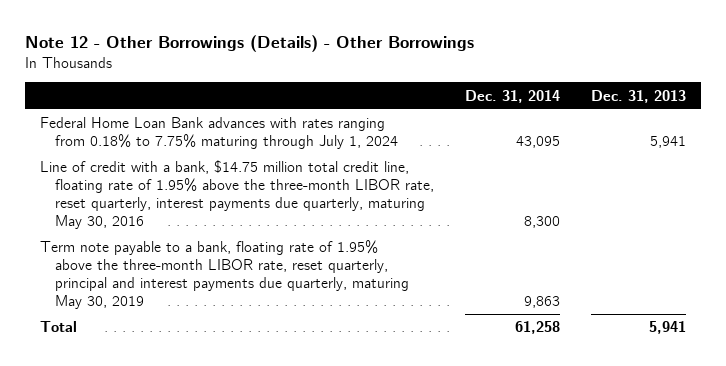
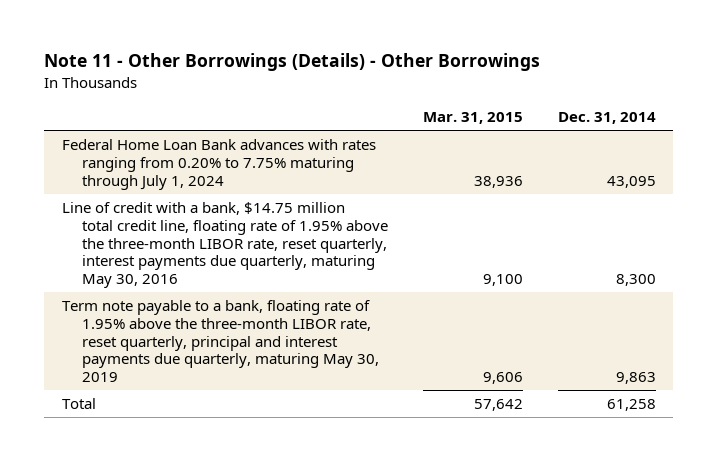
[24,34,474,52] Note 12 - Other Borrowings (Details) - Other Borrowings -> [44,53,541,72] Note 11 - Other Borrowings (Details) - Other Borrowings
[590,89,686,103] Dec. 31, 2013 -> none
none -> [423,111,524,124] Mar. 31, 2015
[40,117,399,150] Federal Home Loan Bank advances with rates ranging from 0.18% to 7.75% maturing through July 1, 2024 -> [61,139,376,190] Federal Home Loan Bank advances with rates ranging from 0.20% to 7.75% maturing through July 1, 2024

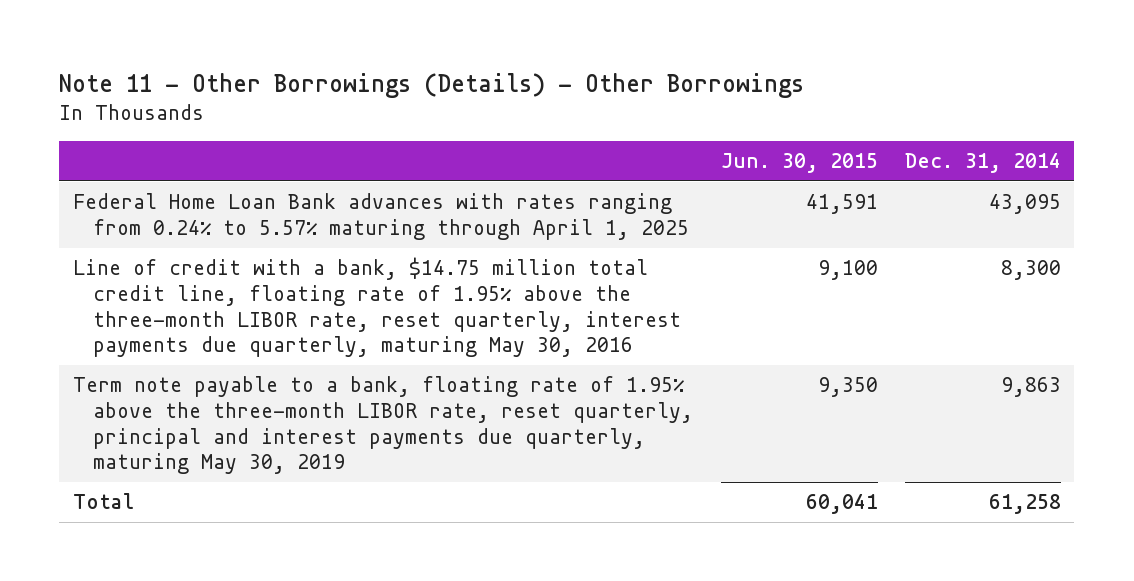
[423,111,524,124] Mar. 31, 2015 -> none
none -> [720,153,878,174] Jun. 30, 2015
[61,139,376,190] Federal Home Loan Bank advances with rates ranging from 0.20% to 7.75% maturing through July 1, 2024 -> [72,193,690,240] Federal Home Loan Bank advances with rates ranging from 0.24% to 5.57% maturing through April 1, 2025

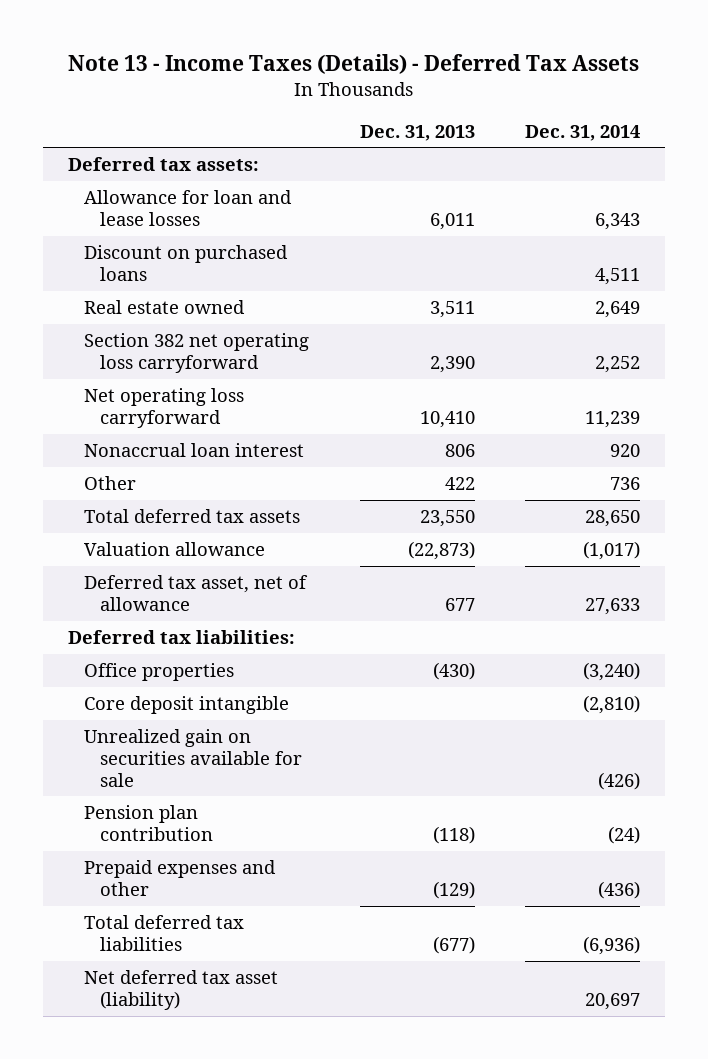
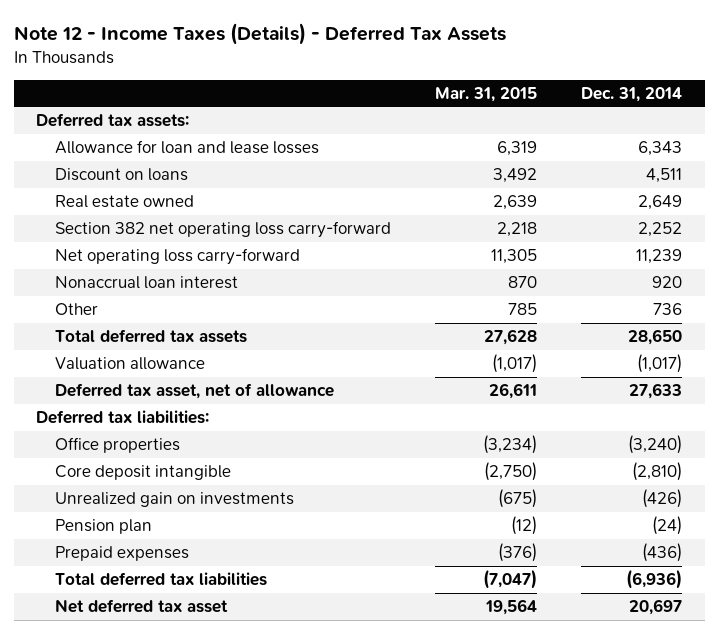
[67,54,639,75] Note 13 - Income Taxes (Details) - Deferred Tax Assets -> [14,23,507,46] Note 12 - Income Taxes (Details) - Deferred Tax Assets
[359,124,475,141] Dec. 31, 2013 -> none
none -> [435,86,538,102] Mar. 31, 2015
[84,245,289,281] Discount on purchased loans -> [54,167,188,181] Discount on loans
[84,333,310,373] Section 382 net operating loss carryforward -> [54,220,391,238] Section 382 net operating loss carry-forward
[84,388,245,428] Net operating loss carryforward -> [54,247,300,265] Net operating loss carry-forward
[84,729,303,787] Unrealized gain on securities available for sale -> [54,491,294,507] Unrealized gain on investments
[84,805,214,841] Pension plan contribution -> [54,518,152,534] Pension plan
[84,860,277,896] Prepaid expenses and other -> [54,545,189,561] Prepaid expenses
[84,970,279,1010] Net deferred tax asset (liability) -> [54,598,228,613] Net deferred tax asset

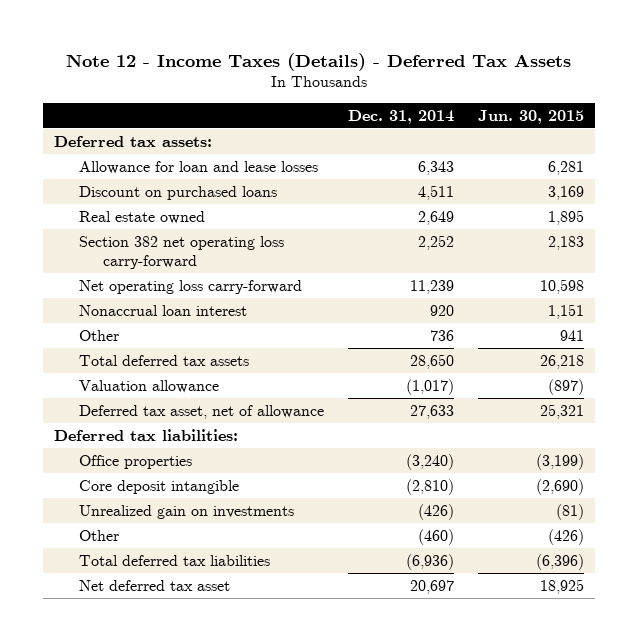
[435,86,538,102] Mar. 31, 2015 -> none
none -> [477,109,584,124] Jun. 30, 2015
[54,167,188,181] Discount on loans -> [78,185,277,200] Discount on purchased loans
[54,518,152,534] Pension plan -> none
[54,545,189,561] Prepaid expenses -> none
none -> [78,529,119,541] Other

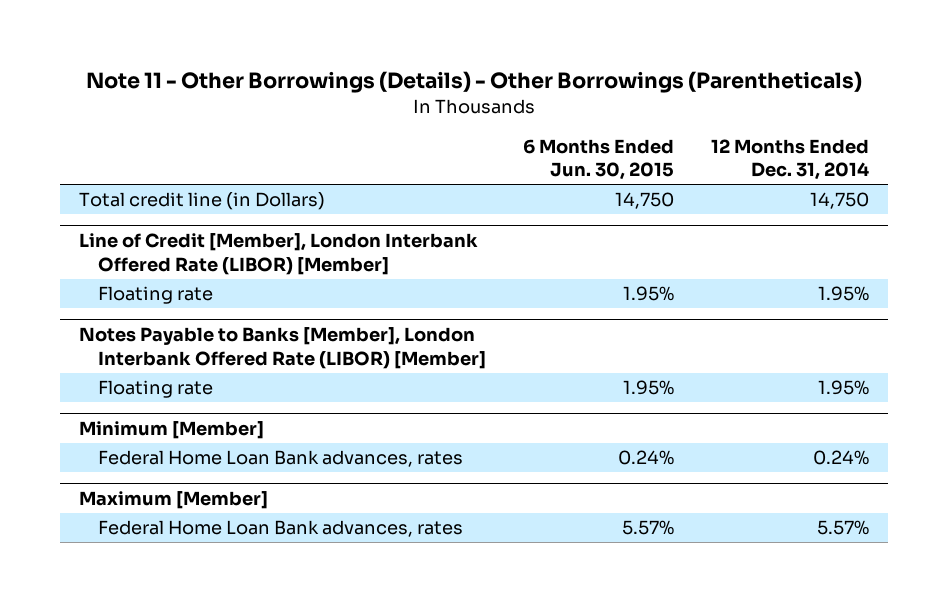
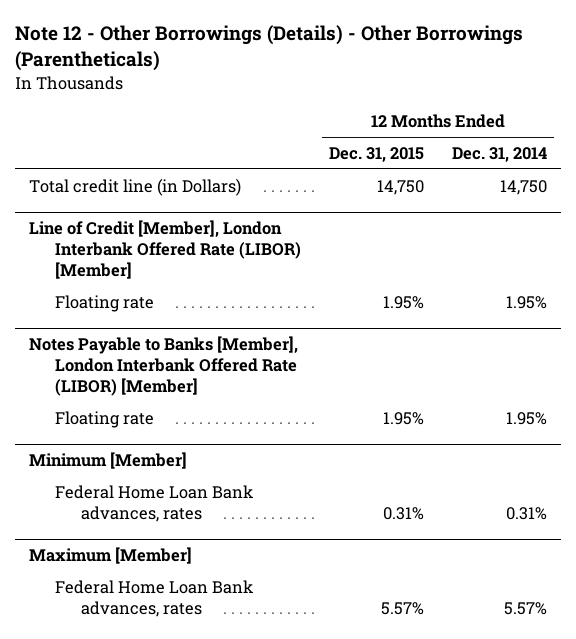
[86,71,863,94] Note 11 - Other Borrowings (Details) - Other Borrowings (Parentheticals) -> [14,25,523,72] Note 12 - Other Borrowings (Details) - Other Borrowings (Parentheticals)
[523,138,675,181] 6 Months Ended Jun. 30, 2015 -> none
none -> [329,147,425,163] Dec. 31, 2015
[813,450,870,466] 0.24% -> [506,506,548,520] 0.31%

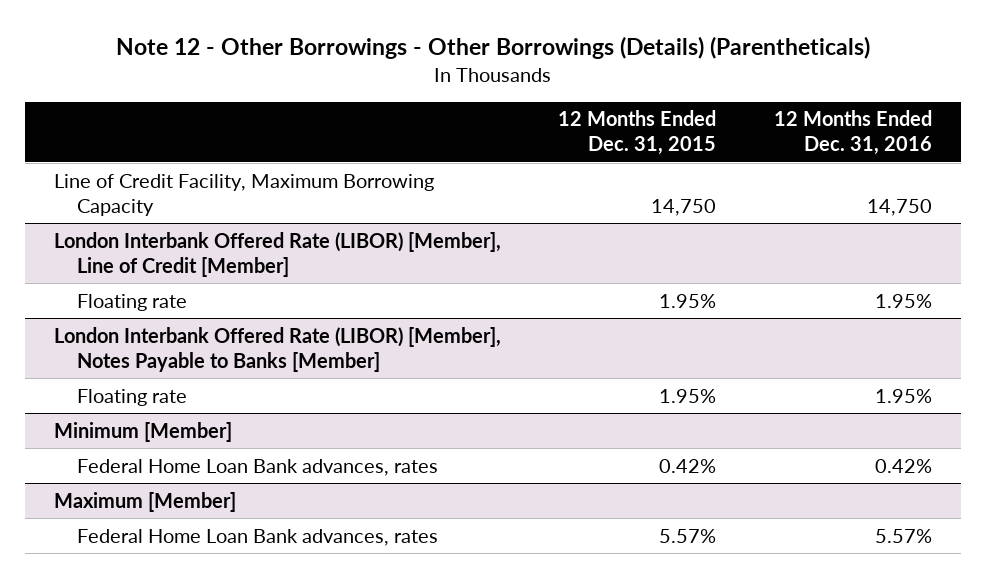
[14,25,523,72] Note 12 - Other Borrowings (Details) - Other Borrowings (Parentheticals) -> [115,36,870,60] Note 12 - Other Borrowings - Other Borrowings (Details) (Parentheticals)
[452,147,548,163] Dec. 31, 2014 -> none
none -> [774,110,933,156] 12 Months Ended Dec. 31, 2016
[28,177,241,196] Total credit line (in Dollars) -> [53,173,434,216] Line of Credit Facility, Maximum Borrowing Capacity
[28,220,301,280] Line of Credit [Member], London Interbank Offered Rate (LIBOR) [Member] -> [53,231,501,277] London Interbank Offered Rate (LIBOR) [Member], Line of Credit [Member]
[28,336,298,397] Notes Payable to Banks [Member], London Interbank Offered Rate (LIBOR) [Member] -> [53,326,501,372] London Interbank Offered Rate (LIBOR) [Member], Notes Payable to Banks [Member]
[383,506,425,520] 0.31% -> [659,458,717,473] 0.42%

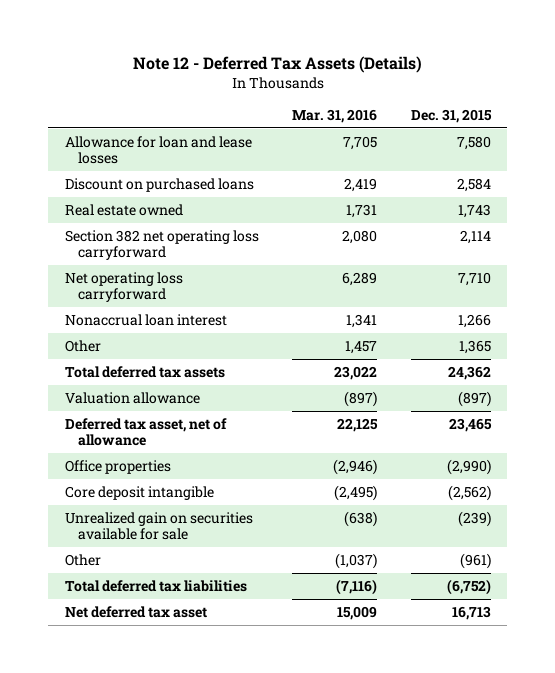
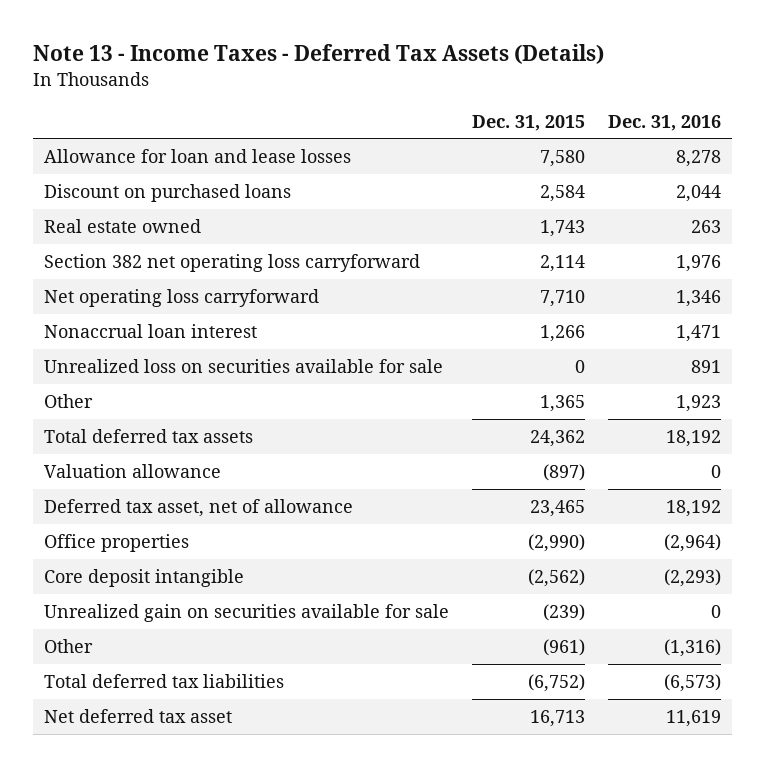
[132,56,422,74] Note 12 - Deferred Tax Assets (Details) -> [32,44,604,65] Note 13 - Income Taxes - Deferred Tax Assets (Details)
[292,108,378,123] Mar. 31, 2016 -> none
none -> [607,114,721,131] Dec. 31, 2016
none -> [44,358,444,373] Unrealized loss on securities available for sale

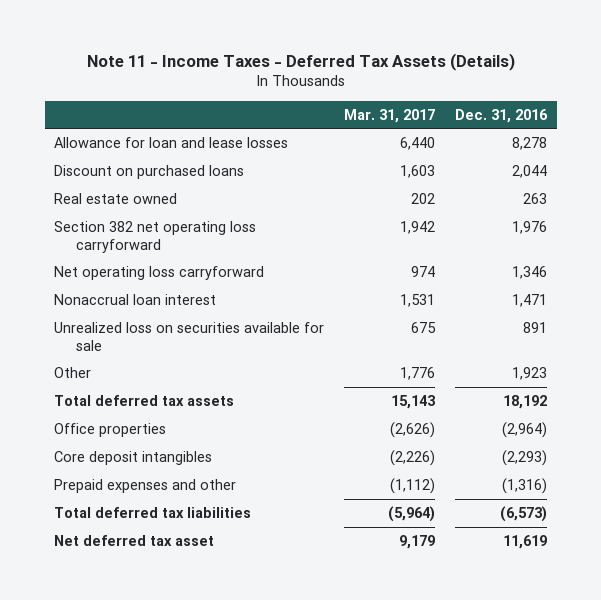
[32,44,604,65] Note 13 - Income Taxes - Deferred Tax Assets (Details) -> [86,52,515,71] Note 11 - Income Taxes - Deferred Tax Assets (Details)
[472,114,586,131] Dec. 31, 2015 -> none
none -> [344,108,436,123] Mar. 31, 2017
[44,463,222,478] Valuation allowance -> none
[44,498,354,517] Deferred tax asset, net of allowance -> none
[44,603,450,622] Unrealized gain on securities available for sale -> none
[44,568,245,587] Core deposit intangible -> [54,450,213,465] Core deposit intangibles
[44,638,94,653] Other -> [54,478,237,493] Prepaid expenses and other

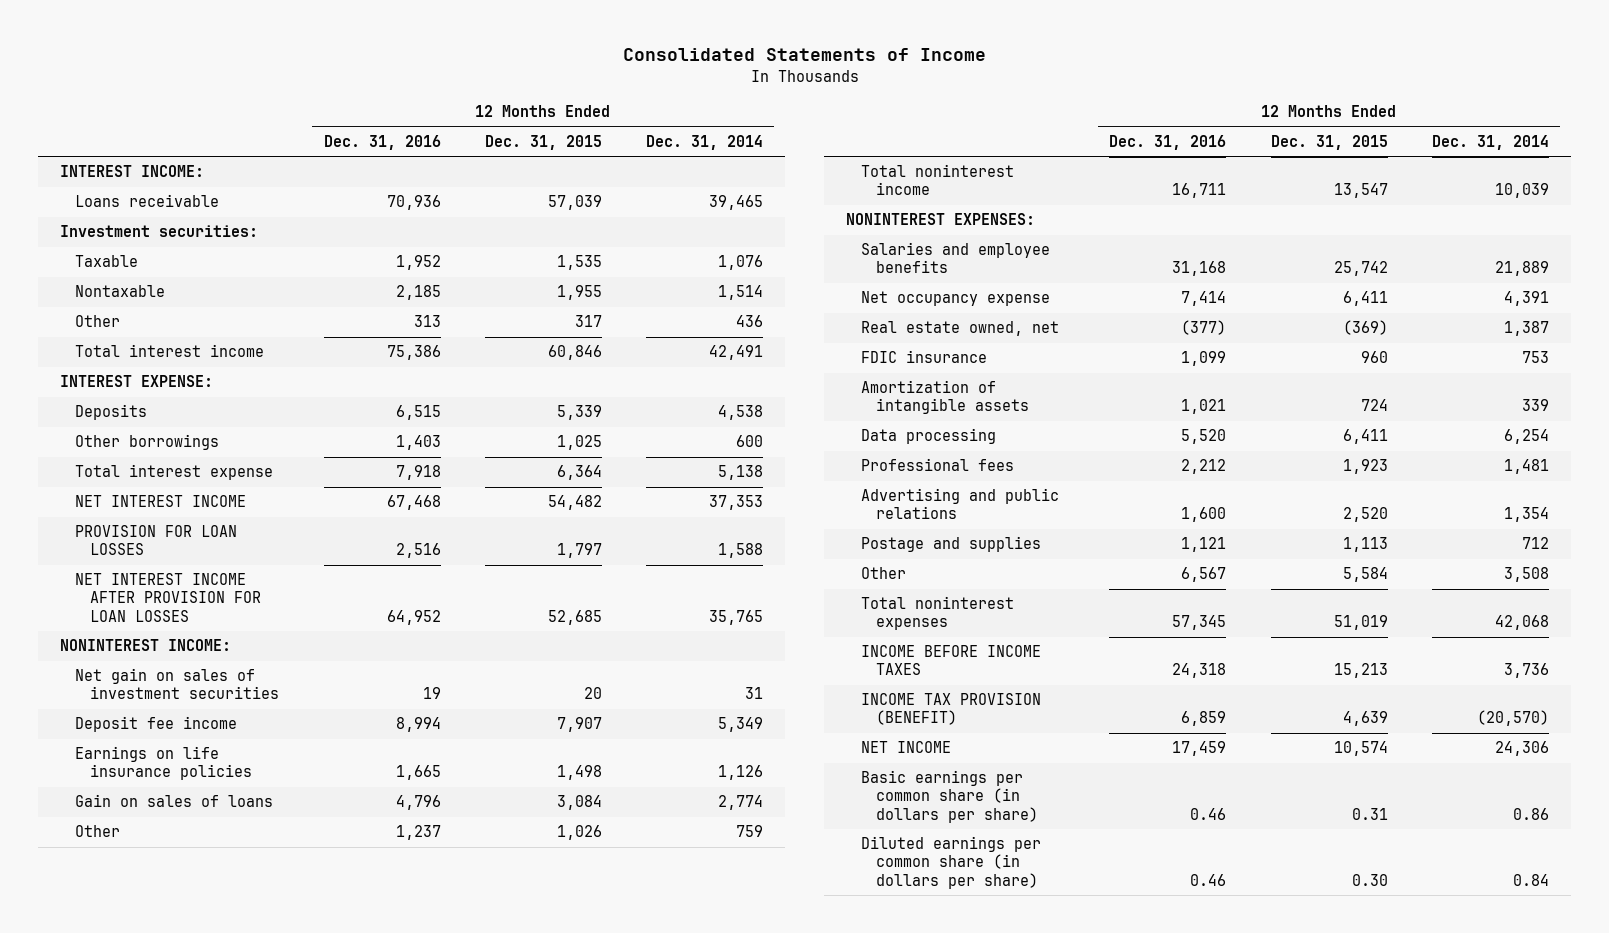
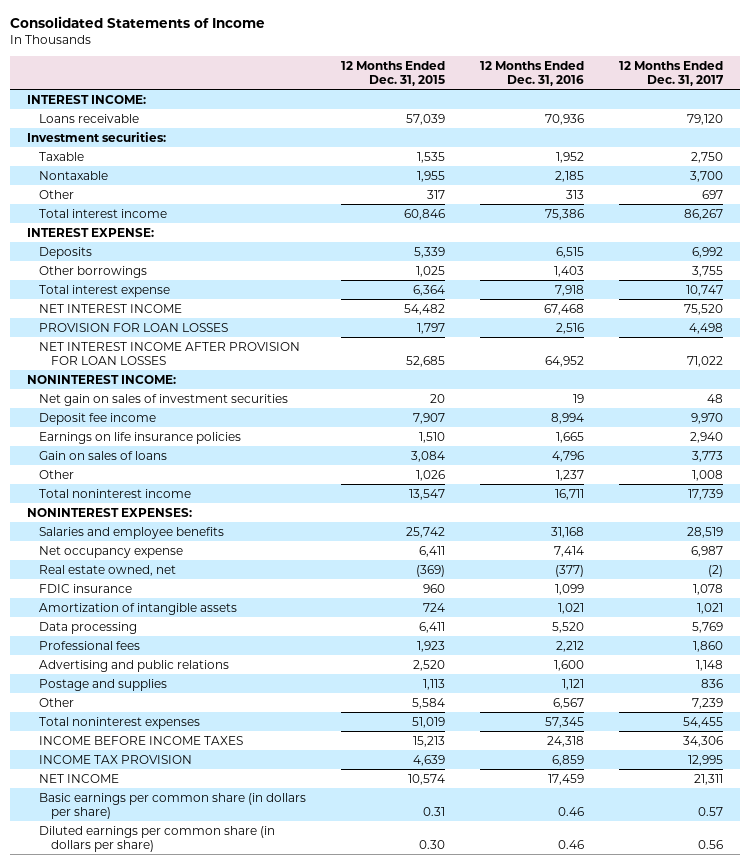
[646,135,764,151] Dec. 31, 2014 -> none
none -> [618,61,724,86] 12 Months Ended Dec. 31, 2017
[556,765,602,781] 1,498 -> [418,431,445,443] 1,510
[860,693,1041,726] INCOME TAX PROVISION (BENEFIT) -> [39,754,193,764] INCOME TAX PROVISION

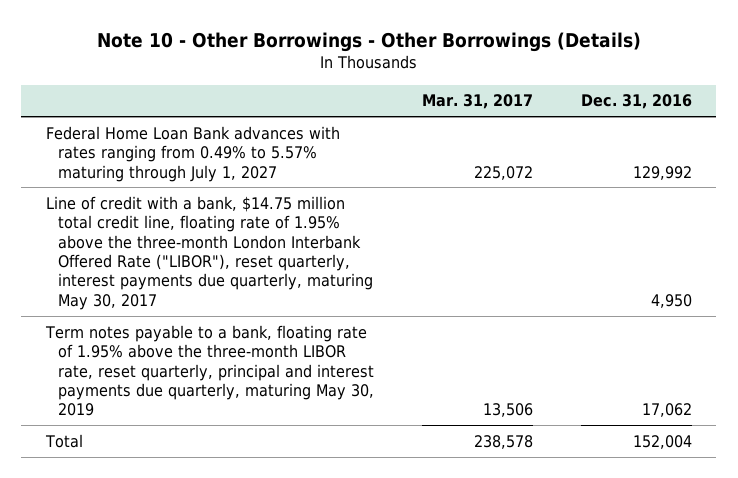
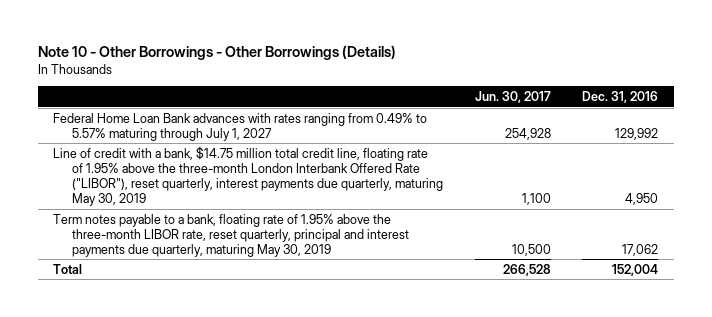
[422,94,534,110] Mar. 31, 2017 -> none
none -> [474,91,551,104] Jun. 30, 2017
[45,195,373,310] Line of credit with a bank, $14.75 million total credit line, floating rate of 1.95% above the three-month London Interbank Offered Rate ("LIBOR"), reset quarterly, interest payments due quarterly, maturing May 30, 2017 -> [53,145,444,207] Line of credit with a bank, $14.75 million total credit line, floating rate of 1.95% above the three-month London Interbank Offered Rate ("LIBOR"), reset quarterly, interest payments due quarterly, maturing May 30, 2019

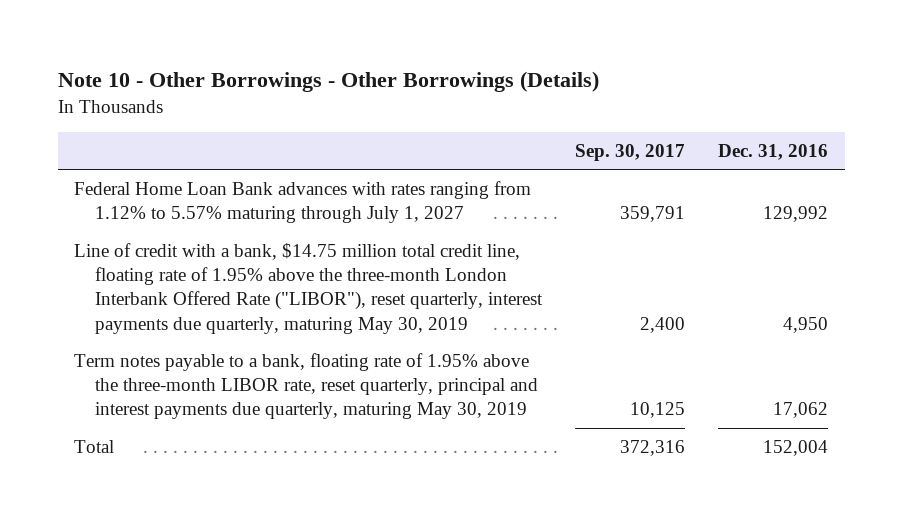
[474,91,551,104] Jun. 30, 2017 -> none
none -> [574,143,685,161] Sep. 30, 2017
[53,112,428,141] Federal Home Loan Bank advances with rates ranging from 0.49% to 5.57% maturing through July 1, 2027 -> [74,180,532,224] Federal Home Loan Bank advances with rates ranging from 1.12% to 5.57% maturing through July 1, 2027

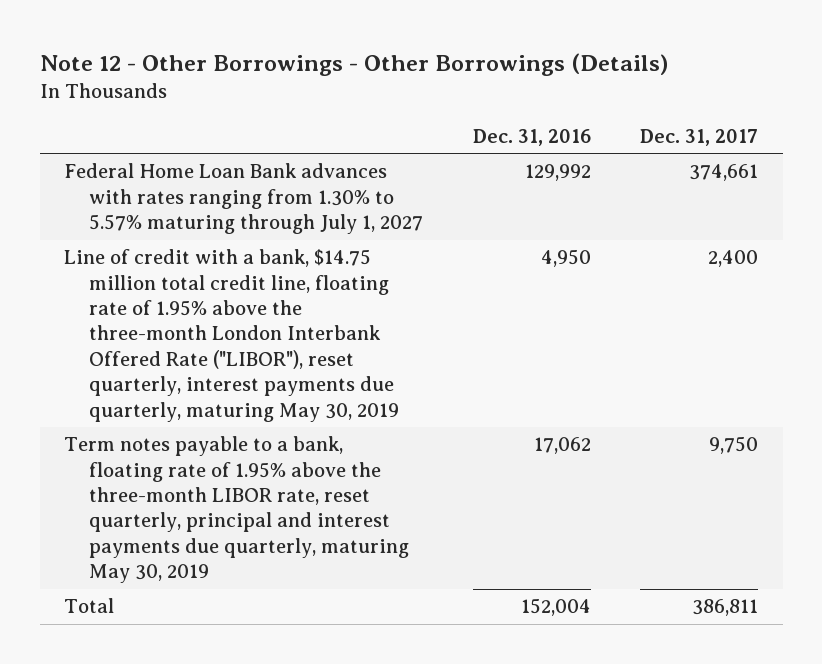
[57,71,599,93] Note 10 - Other Borrowings - Other Borrowings (Details) -> [39,52,668,76] Note 12 - Other Borrowings - Other Borrowings (Details)
[574,143,685,161] Sep. 30, 2017 -> none
none -> [640,128,759,146] Dec. 31, 2017
[74,180,532,224] Federal Home Loan Bank advances with rates ranging from 1.12% to 5.57% maturing through July 1, 2027 -> [64,163,424,235] Federal Home Loan Bank advances with rates ranging from 1.30% to 5.57% maturing through July 1, 2027

